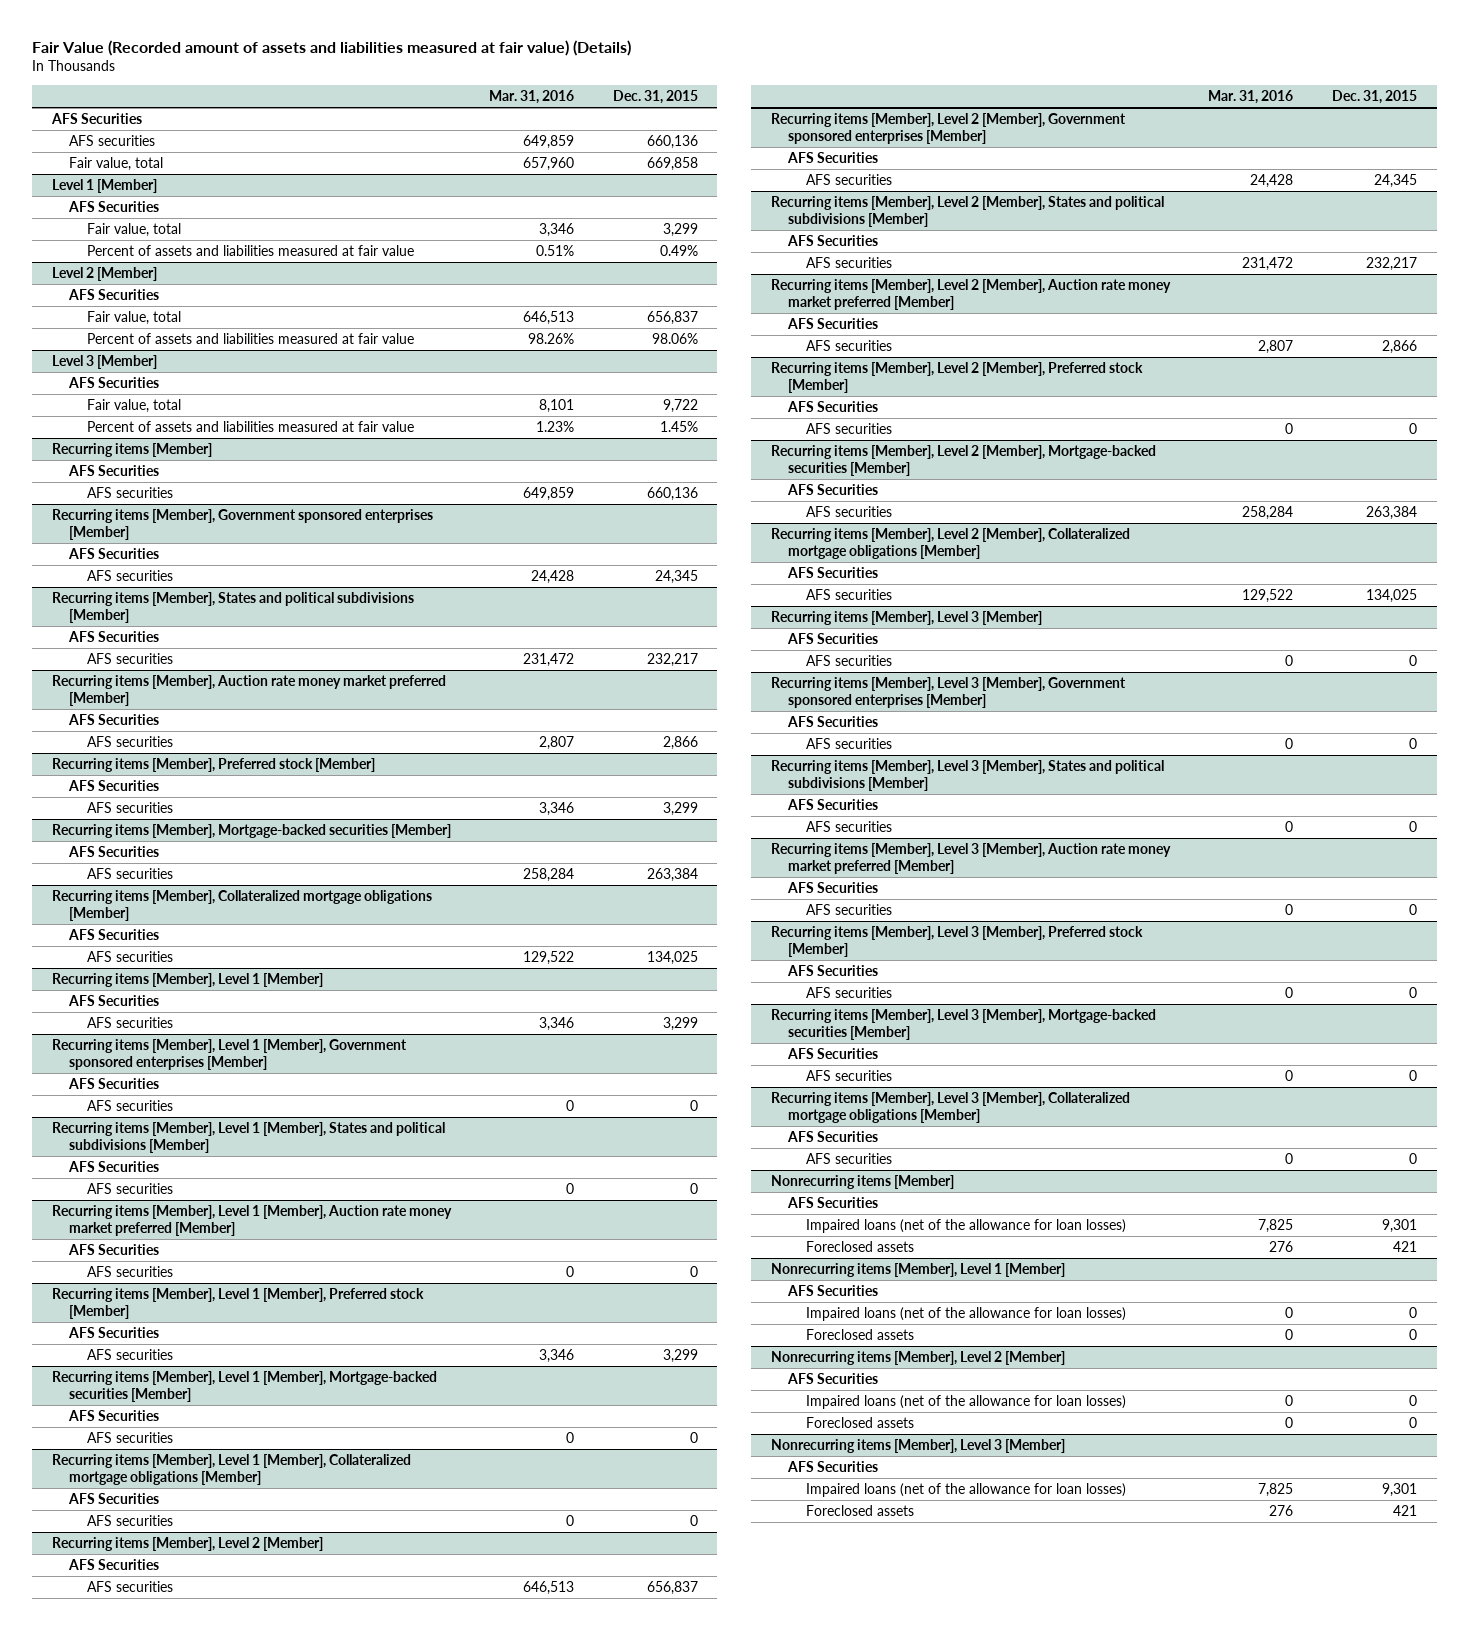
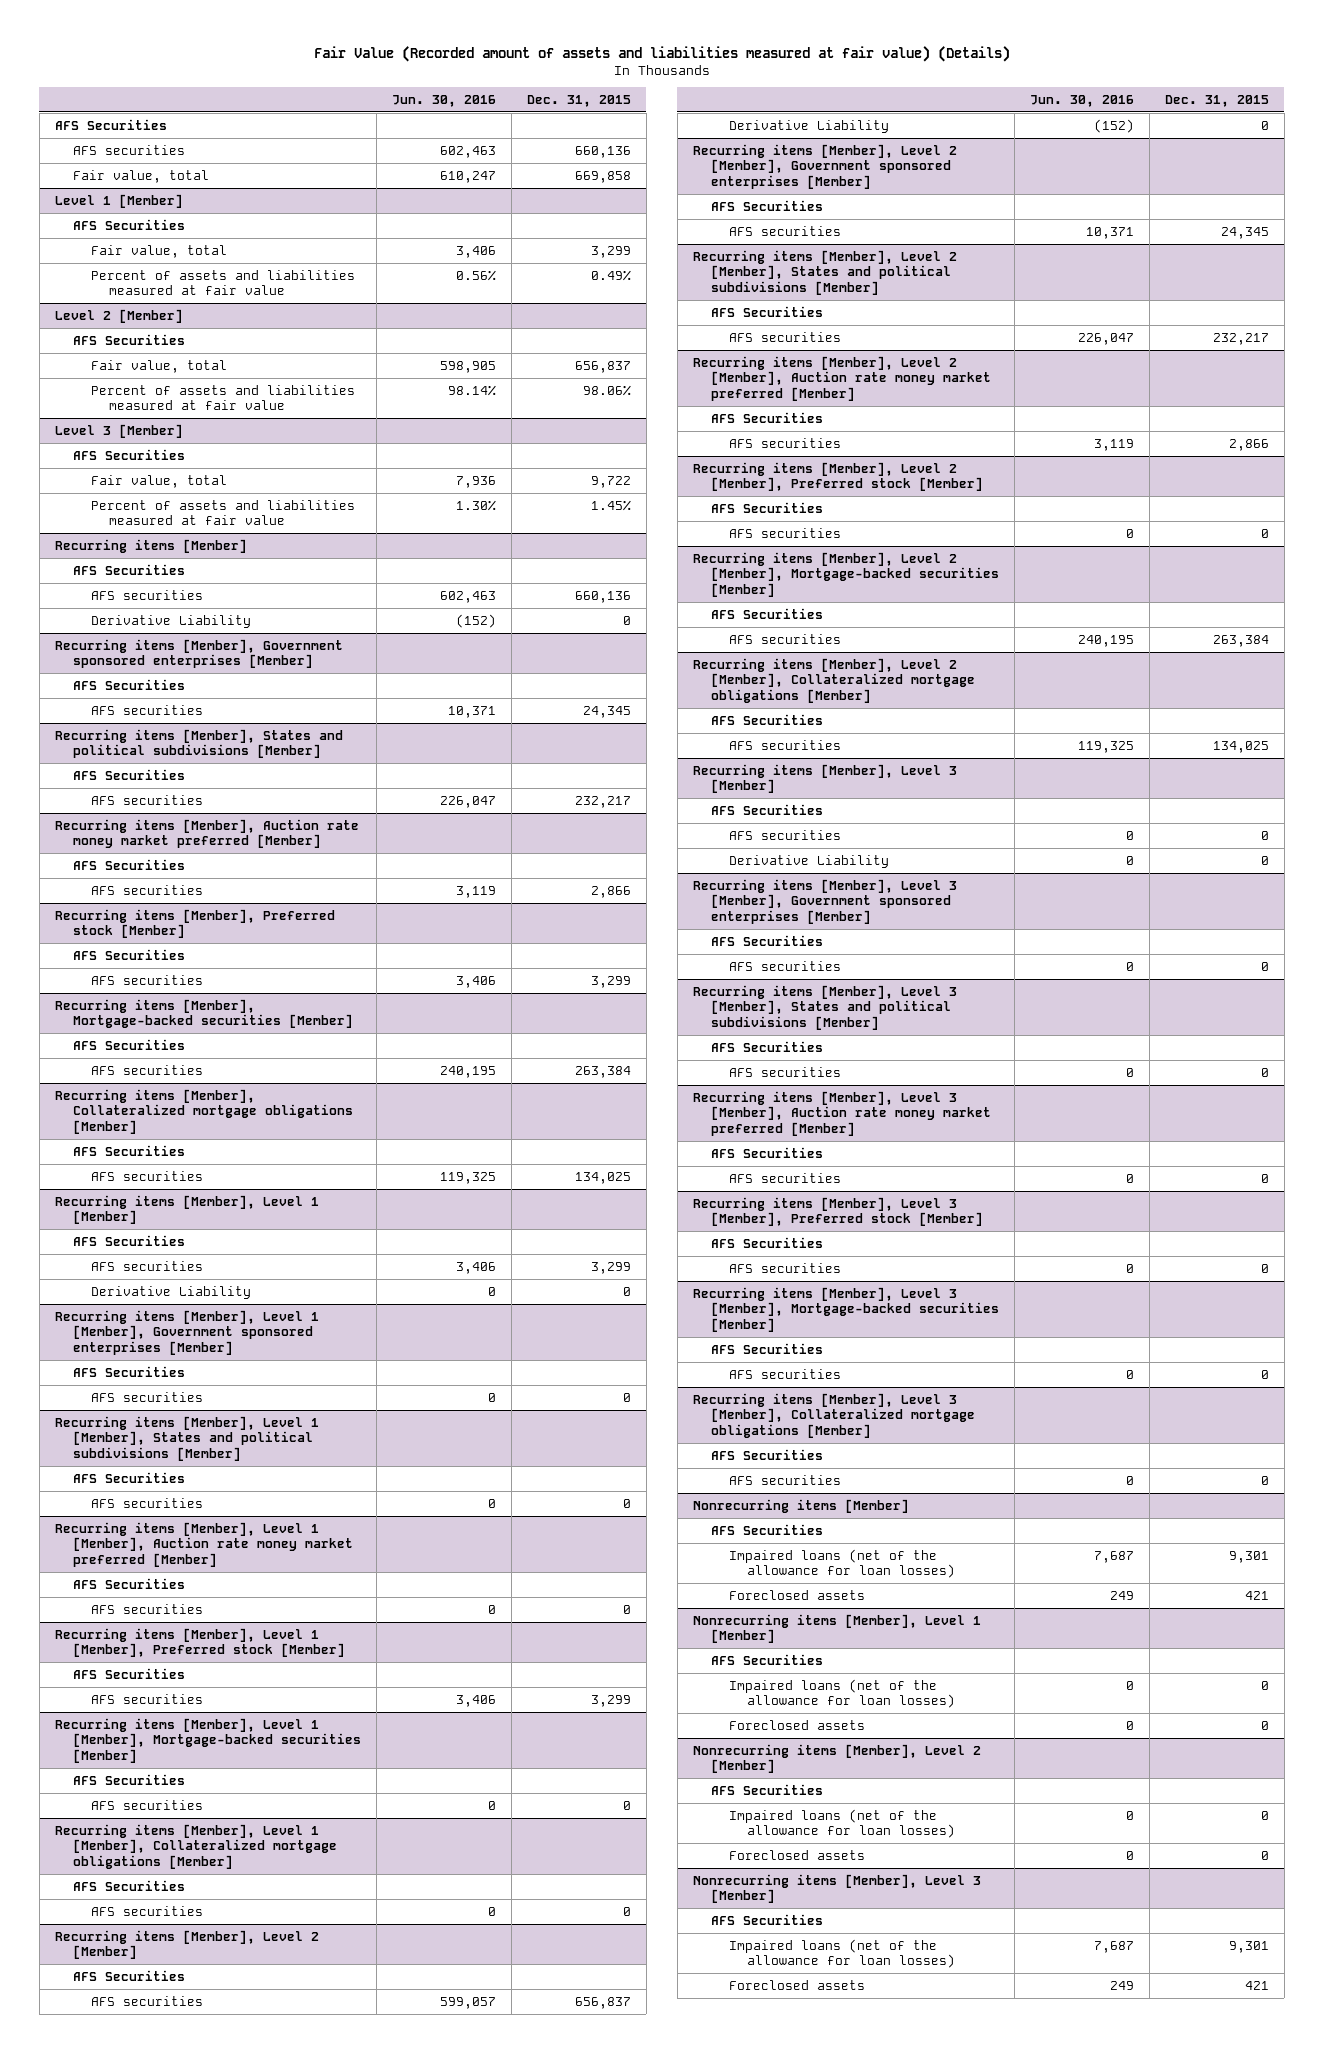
[489,89,575,104] Mar. 31, 2016 -> none
none -> [391,94,496,107] Jun. 30, 2016
none -> [91,614,252,628] Derivative Liability
none -> [91,1285,252,1299] Derivative Liability
none -> [729,119,890,133] Derivative Liability
none -> [729,854,890,868] Derivative Liability

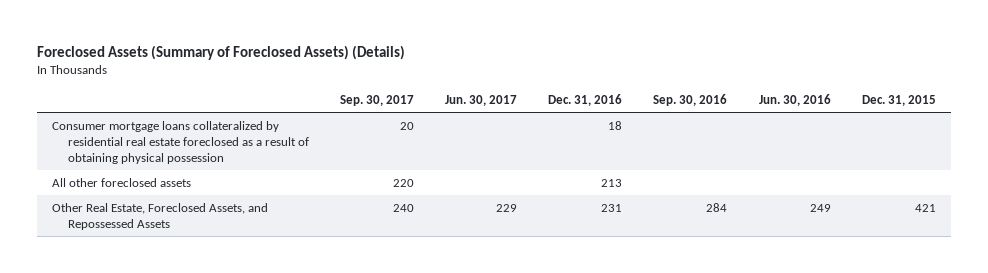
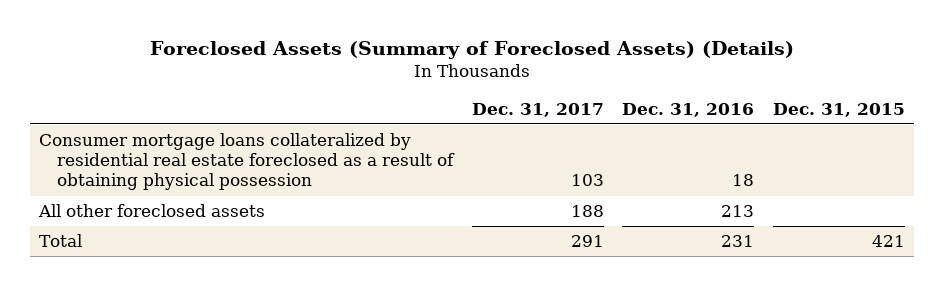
[340,95,415,107] Sep. 30, 2017 -> none
[445,95,518,107] Jun. 30, 2017 -> none
[653,94,728,107] Sep. 30, 2016 -> none
[758,94,831,107] Jun. 30, 2016 -> none
none -> [471,102,604,117] Dec. 31, 2017
[52,202,269,230] Other Real Estate, Foreclosed Assets, and Repossessed Assets -> [38,234,82,248] Total

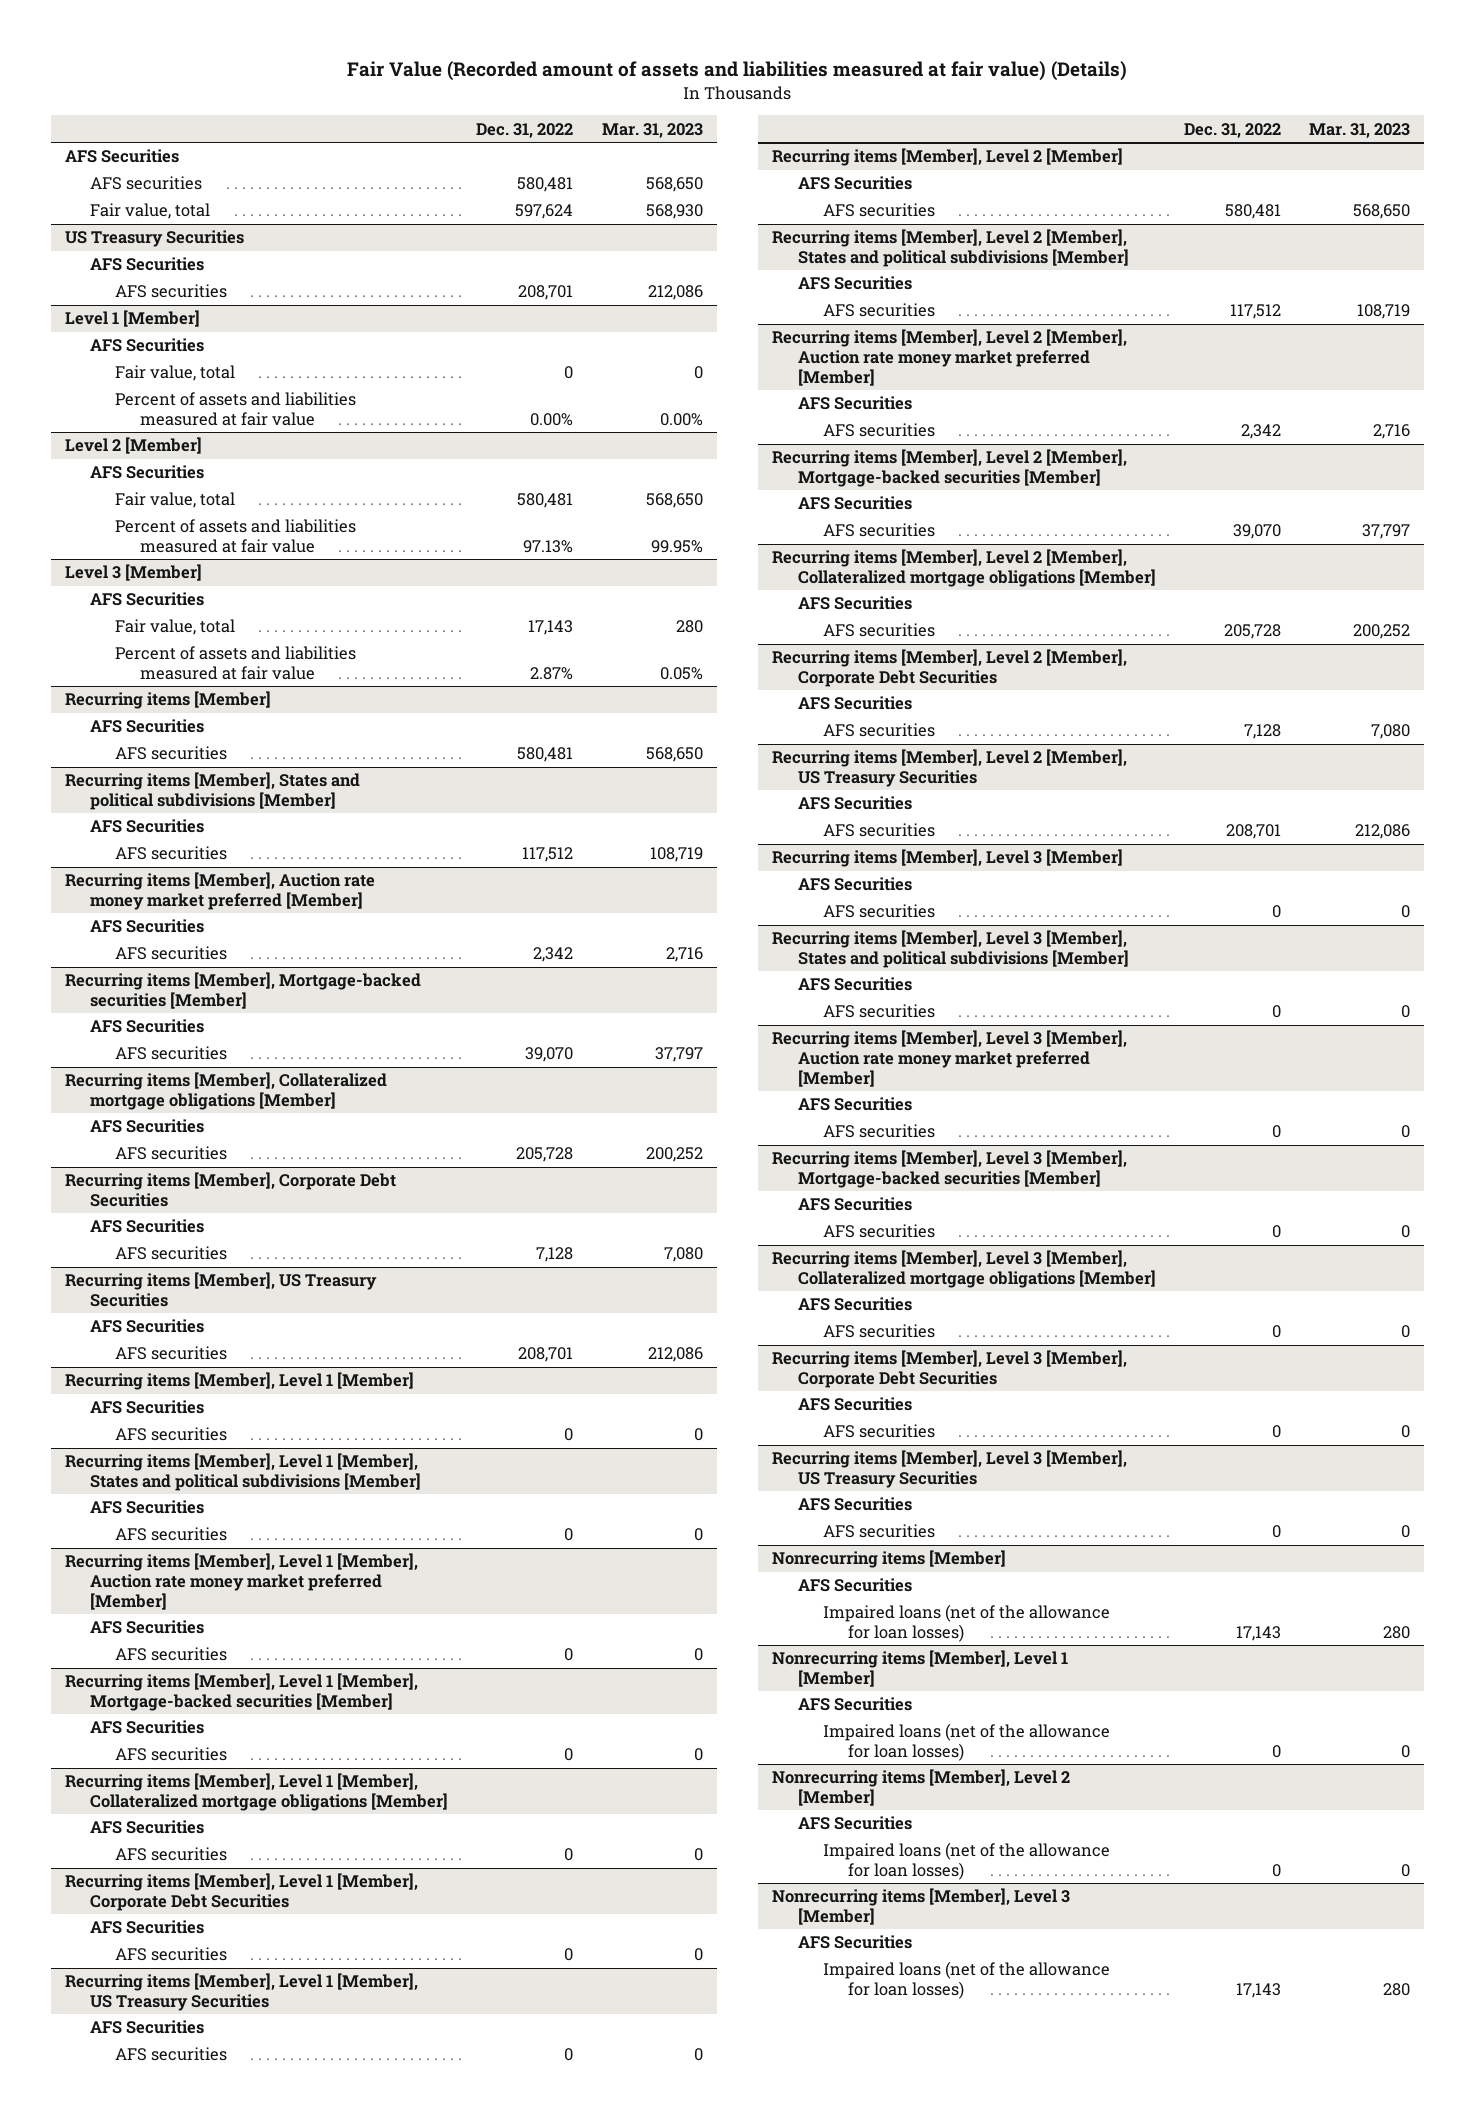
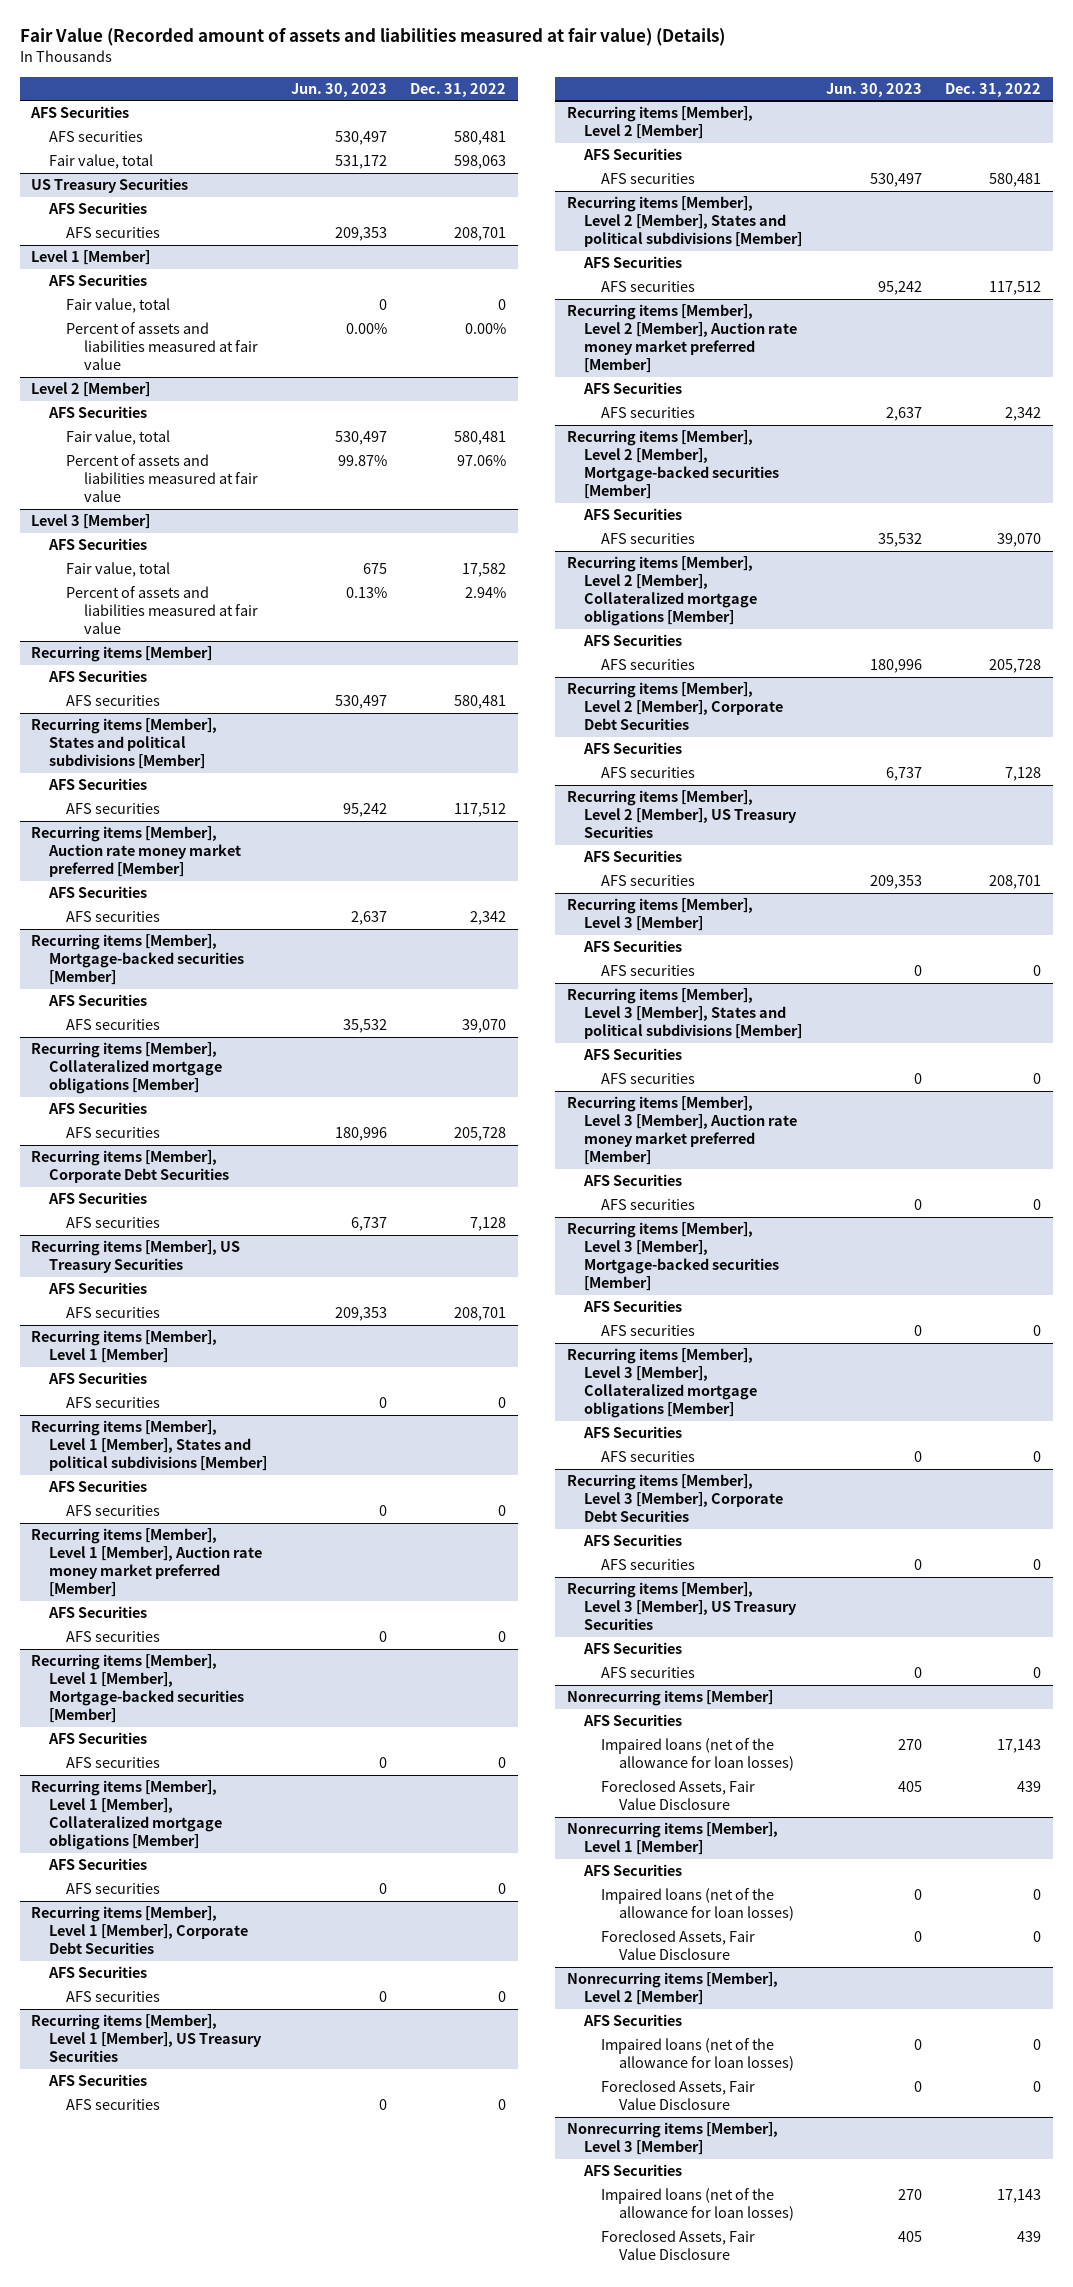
[601,122,703,138] Mar. 31, 2023 -> none
none -> [290,82,387,97] Jun. 30, 2023
[515,204,574,220] 597,624 -> [454,155,507,170] 598,063
[523,539,574,553] 97.13% -> [457,455,507,467] 97.06%
[528,620,574,636] 17,143 -> [462,563,507,578] 17,582
[530,666,574,680] 2.87% -> [465,587,507,599] 2.94%
none -> [601,1780,756,1811] Foreclosed Assets, Fair Value Disclosure
none -> [601,1930,756,1961] Foreclosed Assets, Fair Value Disclosure
none -> [601,2080,756,2111] Foreclosed Assets, Fair Value Disclosure
none -> [601,2230,756,2261] Foreclosed Assets, Fair Value Disclosure

